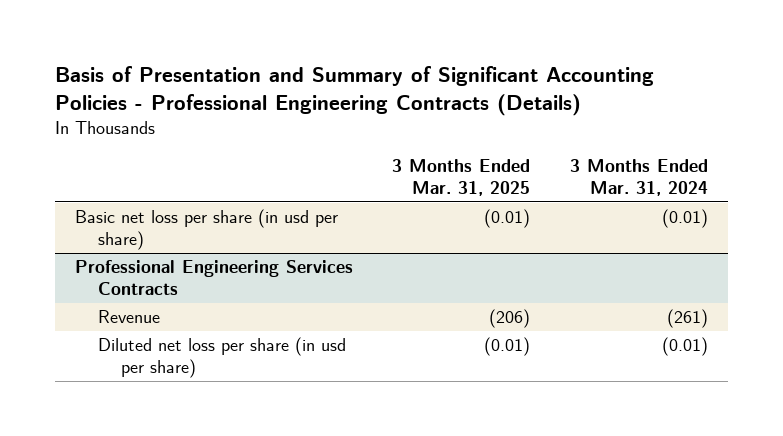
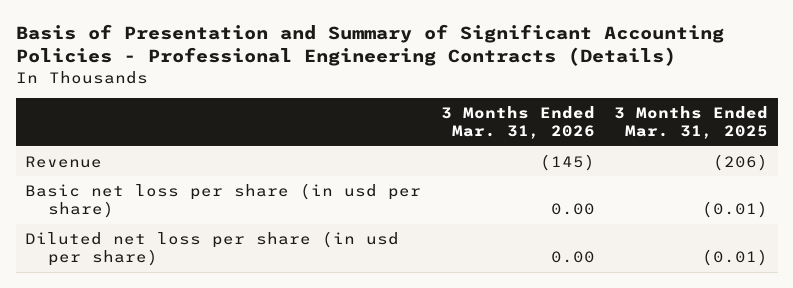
[569,159,708,196] 3 Months Ended Mar. 31, 2024 -> none
none -> [440,105,595,140] 3 Months Ended Mar. 31, 2026
[74,260,353,295] Professional Engineering Services Contracts -> none
[74,209,338,250] Basic net loss per share (in usd per share) -> [25,182,422,219] Basic net loss per share (in usd per share)

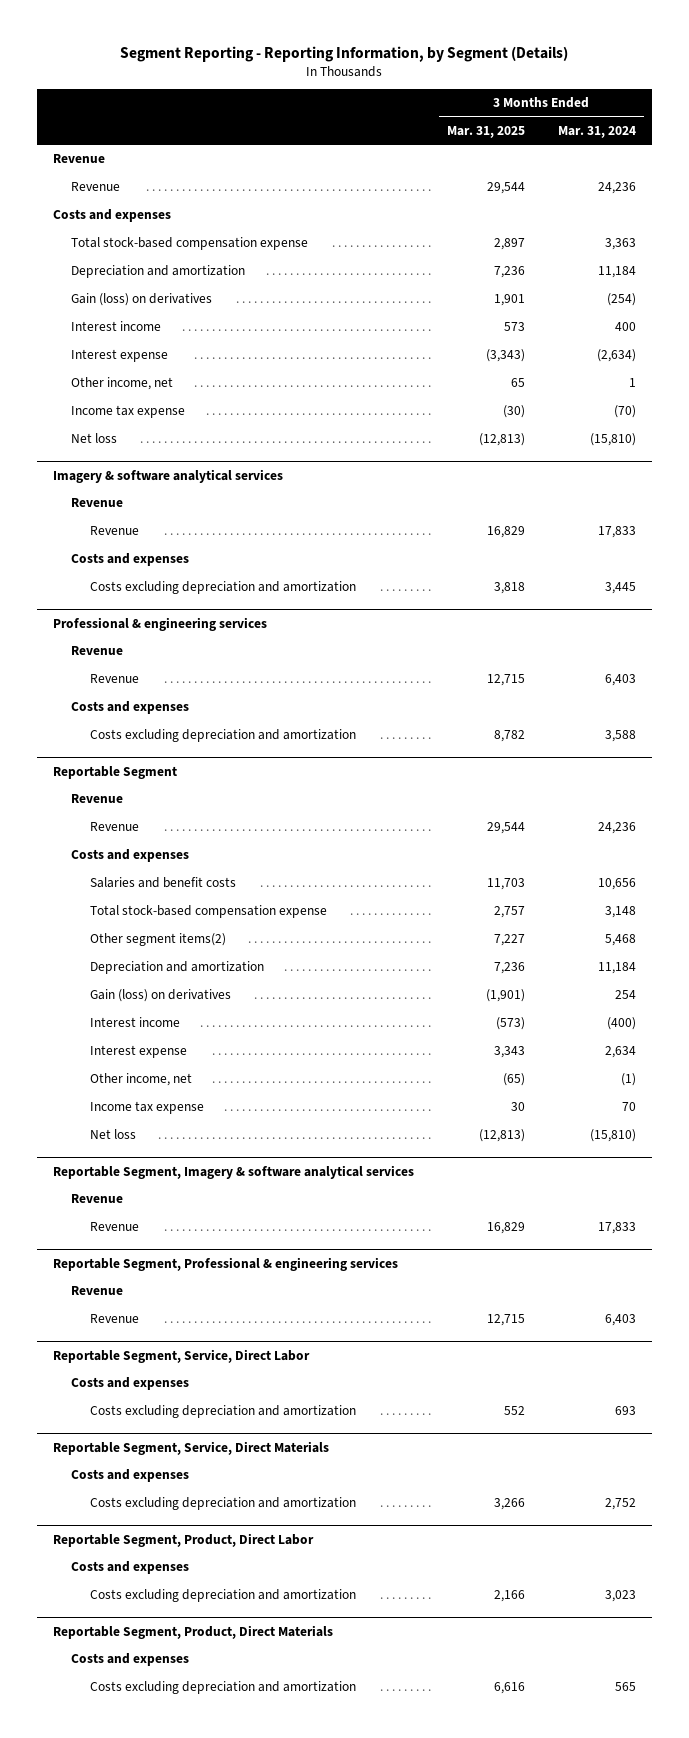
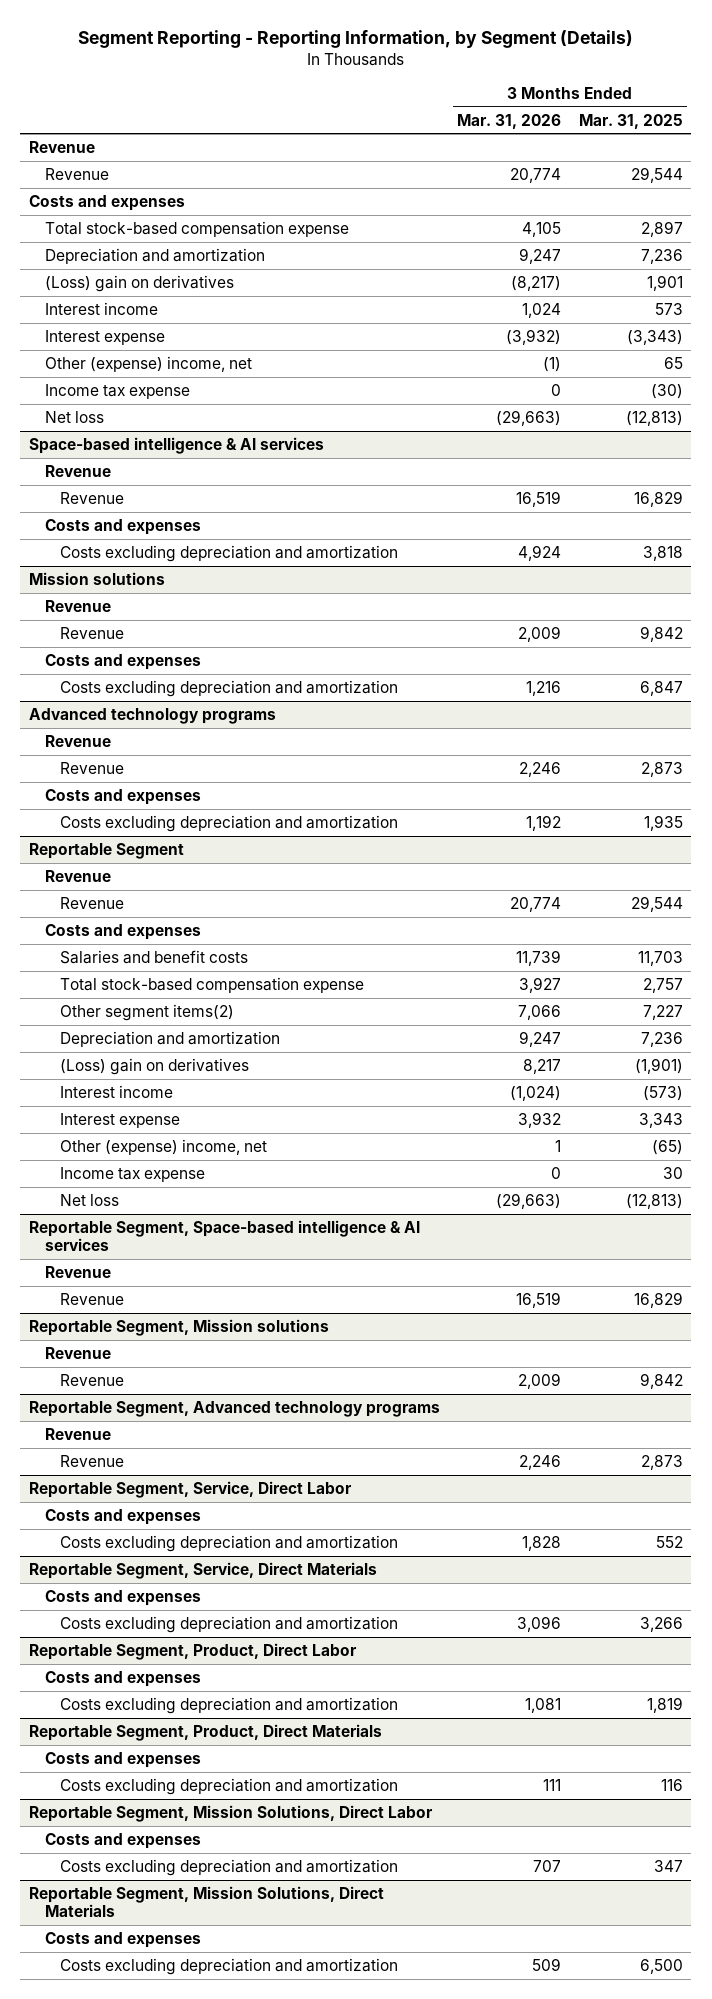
[557,125,636,138] Mar. 31, 2024 -> none
none -> [457,113,562,129] Mar. 31, 2026
[71,293,213,307] Gain (loss) on derivatives -> [44,274,234,292] (Loss) gain on derivatives
[71,377,174,391] Other income, net -> [44,355,252,372] Other (expense) income, net
[53,468,284,483] Imagery & software analytical services -> none
none -> [29,436,325,454] Space-based intelligence & AI services
[53,616,268,631] Professional & engineering services -> none
none -> [29,571,166,585] Mission solutions
[486,674,525,687] 12,715 -> [639,625,683,642] 9,842
[493,730,525,743] 8,782 -> [639,680,683,696] 6,847
none -> [29,707,277,724] Advanced technology programs
none -> [44,734,111,747] Revenue
none -> [60,761,125,774] Revenue
none -> [44,788,201,805] Costs and expenses
none -> [60,814,399,832] Costs excluding depreciation and amortization
[89,989,231,1003] Gain (loss) on derivatives -> [60,1057,250,1075] (Loss) gain on derivatives
[89,1073,192,1087] Other income, net -> [60,1138,268,1155] Other (expense) income, net
[53,1164,415,1179] Reportable Segment, Imagery & software analytical services -> none
none -> [29,1219,421,1252] Reportable Segment, Space-based intelligence & AI services
[53,1256,399,1271] Reportable Segment, Professional & engineering services -> none
none -> [29,1318,330,1336] Reportable Segment, Mission solutions
[486,1314,525,1327] 12,715 -> [639,1372,683,1389] 9,842
none -> [29,1400,441,1417] Reportable Segment, Advanced technology programs
none -> [44,1427,111,1440] Revenue
none -> [60,1454,125,1467] Revenue
[493,1590,525,1603] 2,166 -> [646,1696,683,1713] 1,819
[493,1682,525,1695] 6,616 -> [660,1778,683,1791] 116
none -> [29,1804,434,1822] Reportable Segment, Mission Solutions, Direct Labor
none -> [44,1832,201,1849] Costs and expenses
none -> [60,1858,399,1876] Costs excluding depreciation and amortization
none -> [29,1885,385,1918] Reportable Segment, Mission Solutions, Direct Materials
none -> [44,1931,201,1948] Costs and expenses
none -> [60,1957,399,1975] Costs excluding depreciation and amortization

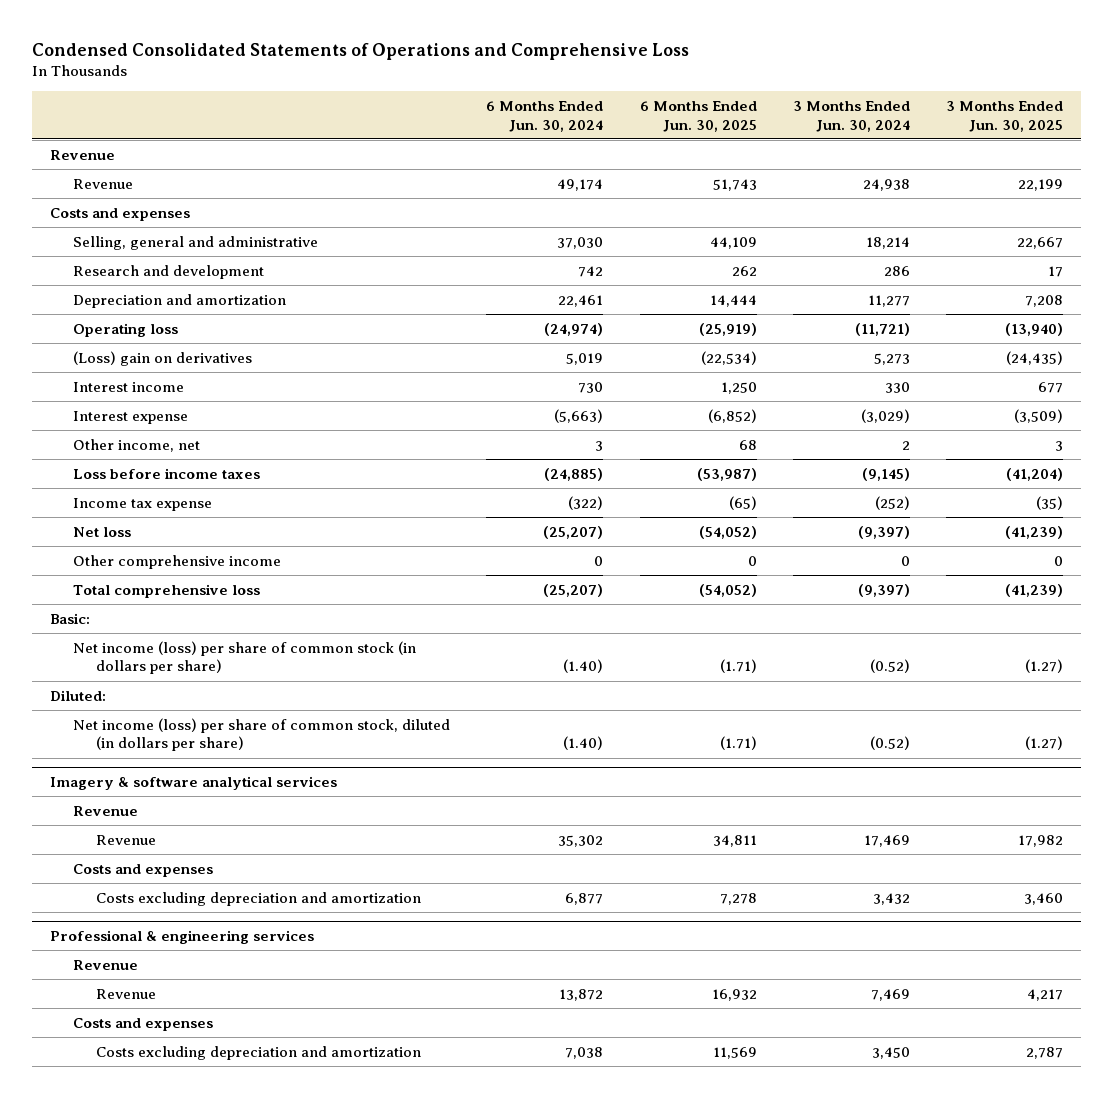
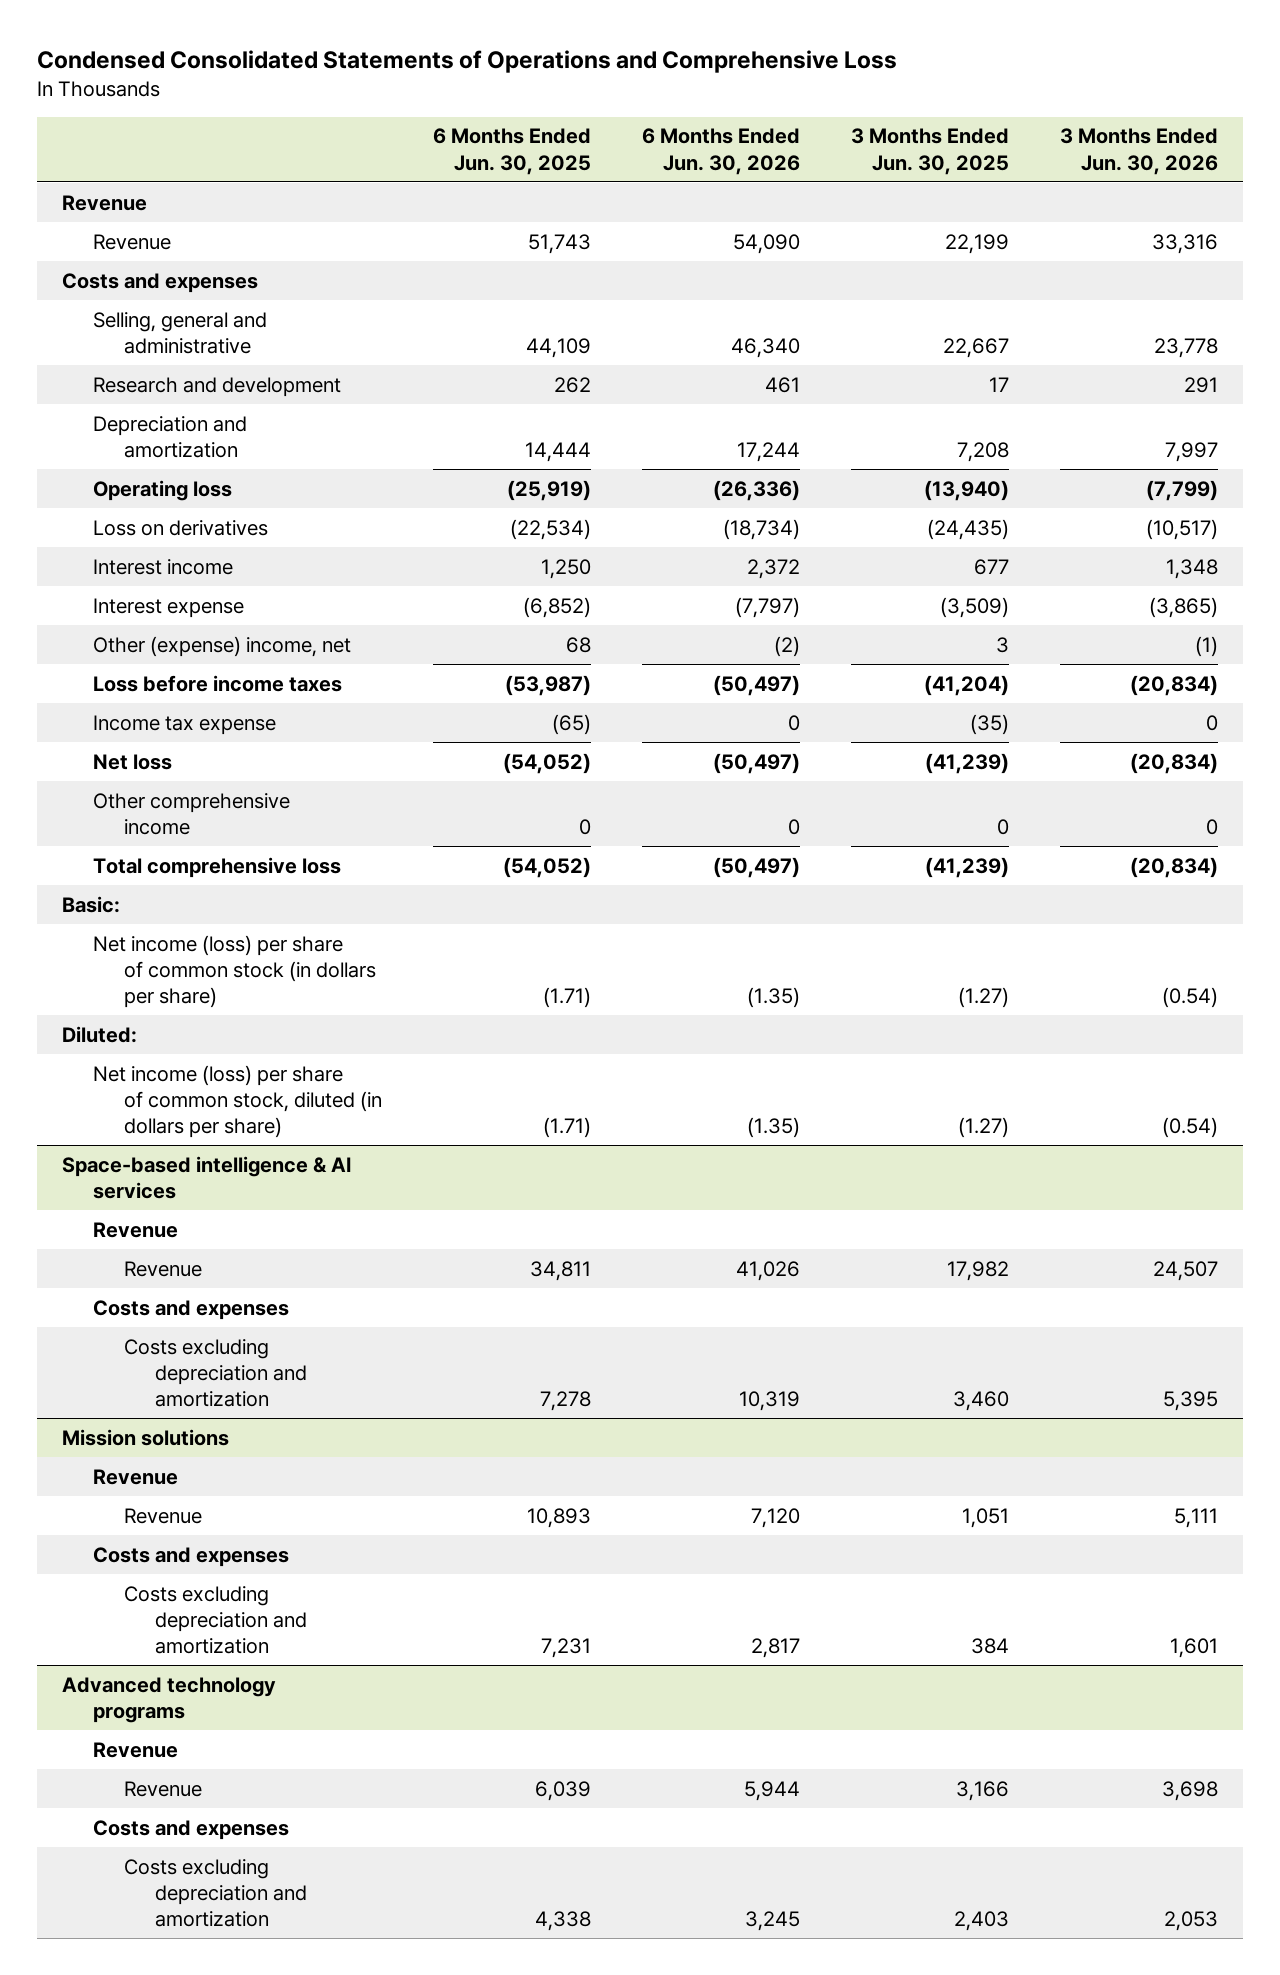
[486,101,604,132] 6 Months Ended Jun. 30, 2024 -> none
[792,101,910,132] 3 Months Ended Jun. 30, 2024 -> none
none -> [641,128,800,175] 6 Months Ended Jun. 30, 2026
none -> [1059,128,1218,175] 3 Months Ended Jun. 30, 2026
[73,350,253,366] (Loss) gain on derivatives -> [92,519,268,536] Loss on derivatives
[73,438,201,452] Other income, net -> [92,635,351,657] Other (expense) income, net
[50,776,338,791] Imagery & software analytical services -> none
none -> [62,1155,352,1199] Space-based intelligence & AI services
[50,930,315,945] Professional & engineering services -> none
none -> [62,1428,230,1446] Mission solutions
[711,988,757,1001] 16,932 -> [526,1507,591,1528] 10,893
[1027,988,1064,1001] 4,217 -> [961,1507,1009,1528] 1,051
[712,1046,757,1059] 11,569 -> [540,1638,591,1659] 7,231
[1026,1046,1064,1059] 2,787 -> [970,1638,1009,1655] 384
none -> [62,1676,277,1723] Advanced technology programs
none -> [92,1741,178,1758] Revenue
none -> [123,1780,202,1797] Revenue
none -> [92,1819,289,1840] Costs and expenses
none -> [123,1858,307,1928] Costs excluding depreciation and amortization

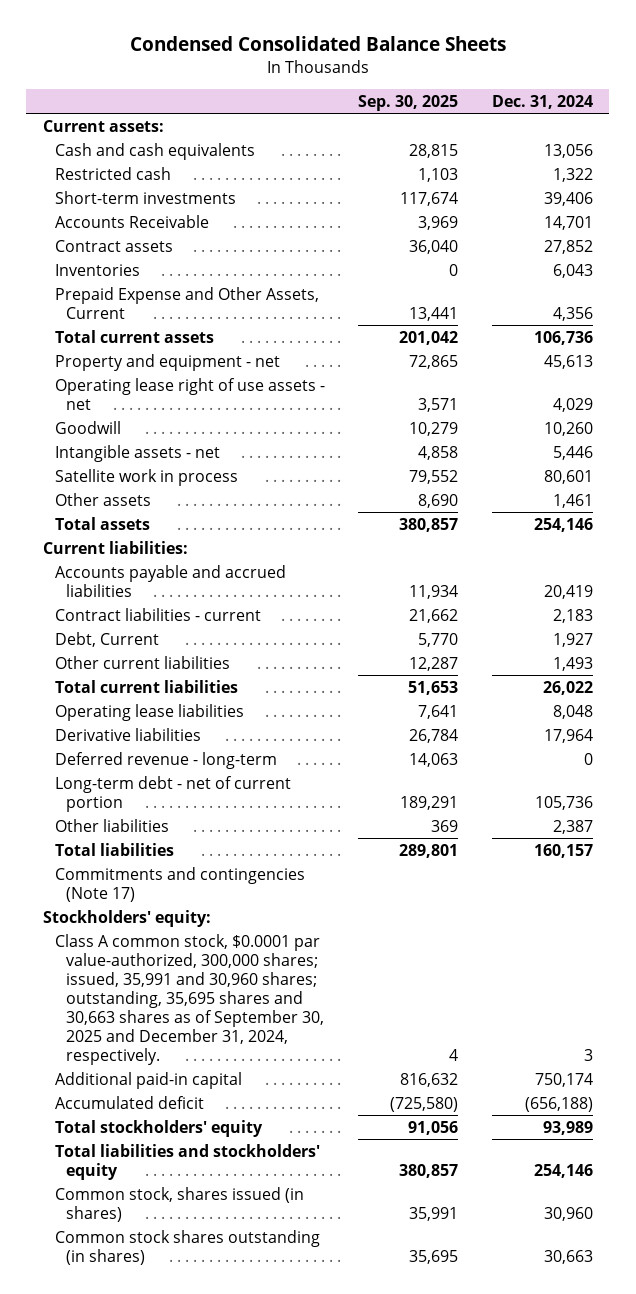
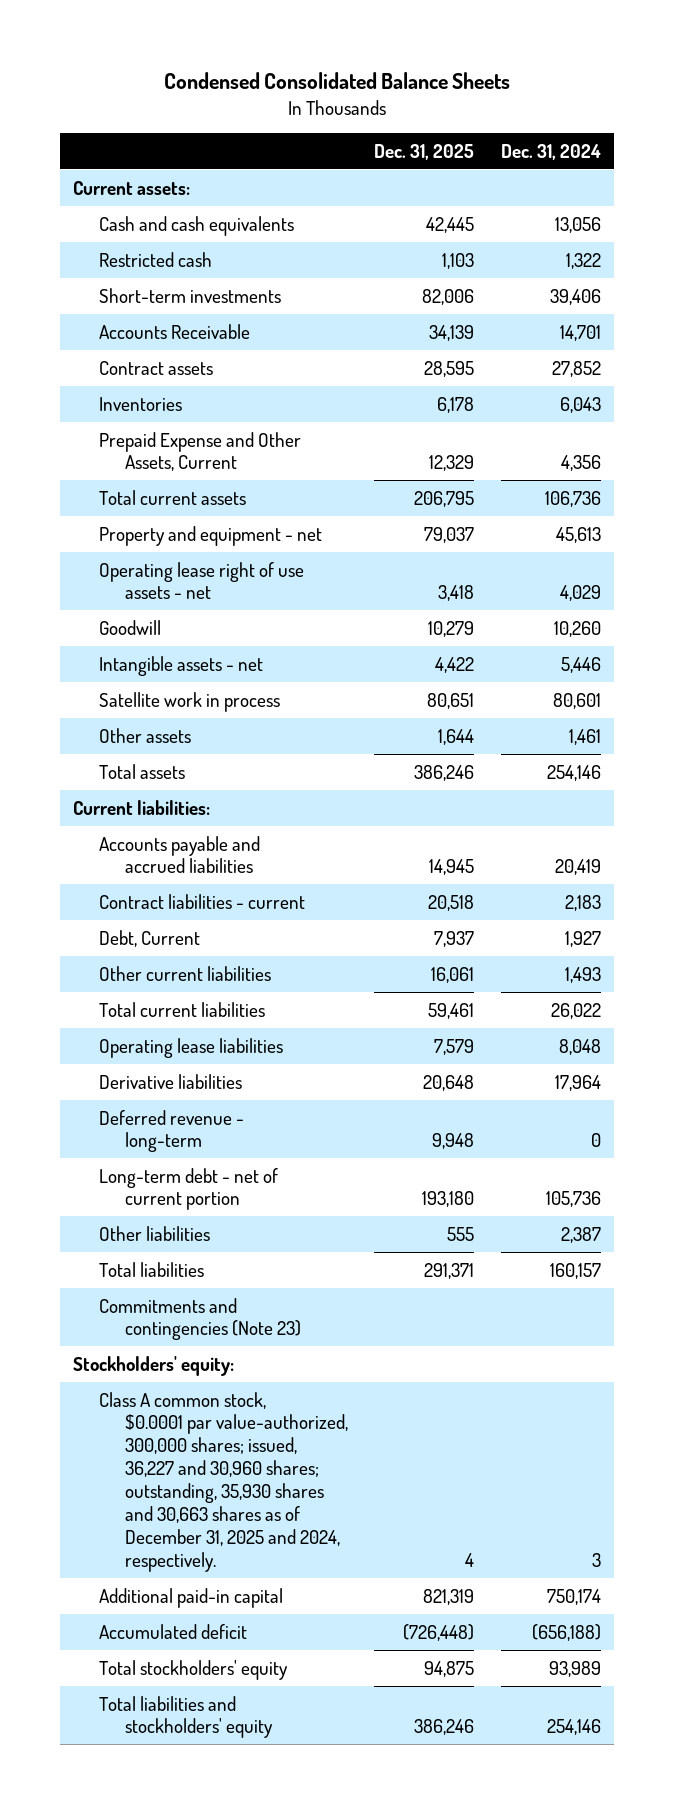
[358,94,459,111] Sep. 30, 2025 -> none
none -> [374,144,475,161] Dec. 31, 2025
[54,866,305,902] Commitments and contingencies (Note 17) -> [99,1297,301,1341] Commitments and contingencies (Note 23)
[54,933,325,1065] Class A common stock, $0.0001 par value-authorized, 300,000 shares; issued, 35,991 and 30,960 shares; outstanding, 35,695 shares and 30,663 shares as of September 30, 2025 and December 31, 2024, respectively. -> [99,1391,348,1572] Class A common stock, $0.0001 par value-authorized, 300,000 shares; issued, 36,227 and 30,960 shares; outstanding, 35,930 shares and 30,663 shares as of December 31, 2025 and 2024, respectively.
[54,1186,304,1222] Common stock, shares issued (in shares) -> none
[54,1229,320,1265] Common stock shares outstanding (in shares) -> none

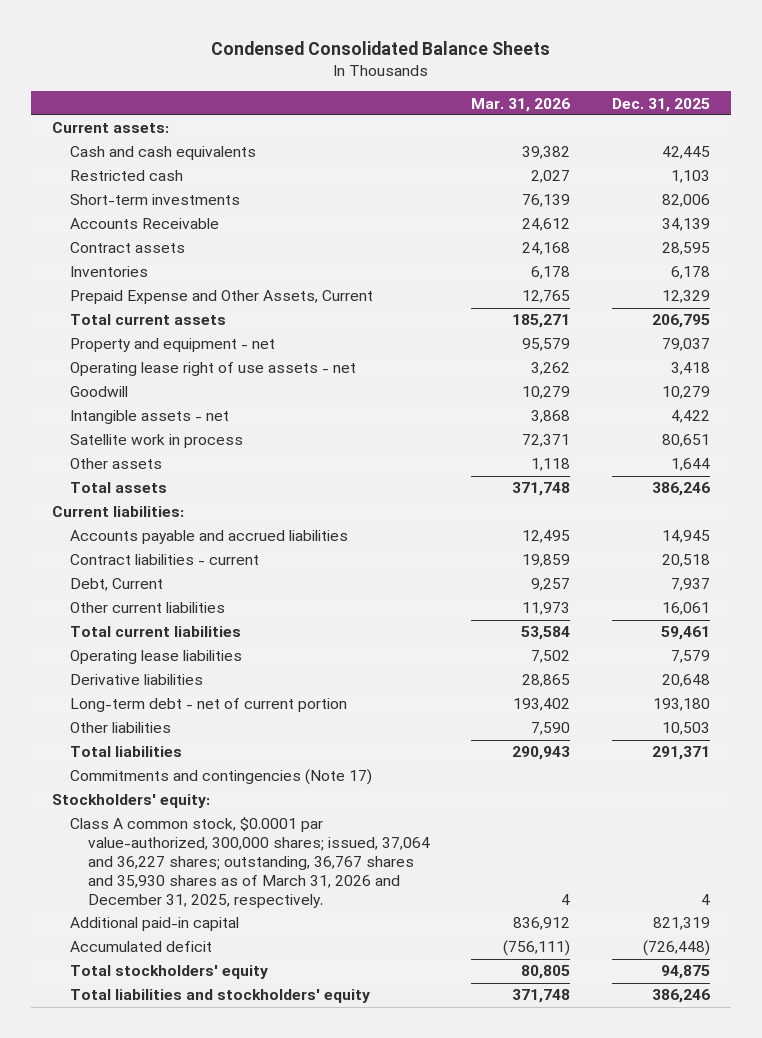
[500,144,601,161] Dec. 31, 2024 -> none
none -> [471,97,571,112] Mar. 31, 2026
[99,1109,245,1153] Deferred revenue - long-term -> none
[447,1226,475,1241] 555 -> [661,722,710,736] 10,503
[99,1297,301,1341] Commitments and contingencies (Note 23) -> [69,769,372,786] Commitments and contingencies (Note 17)
[99,1391,348,1572] Class A common stock, $0.0001 par value-authorized, 300,000 shares; issued, 36,227 and 30,960 shares; outstanding, 35,930 shares and 30,663 shares as of December 31, 2025 and 2024, respectively. -> [69,817,430,908] Class A common stock, $0.0001 par value-authorized, 300,000 shares; issued, 37,064 and 36,227 shares; outstanding, 36,767 shares and 35,930 shares as of March 31, 2026 and December 31, 2025, respectively.

